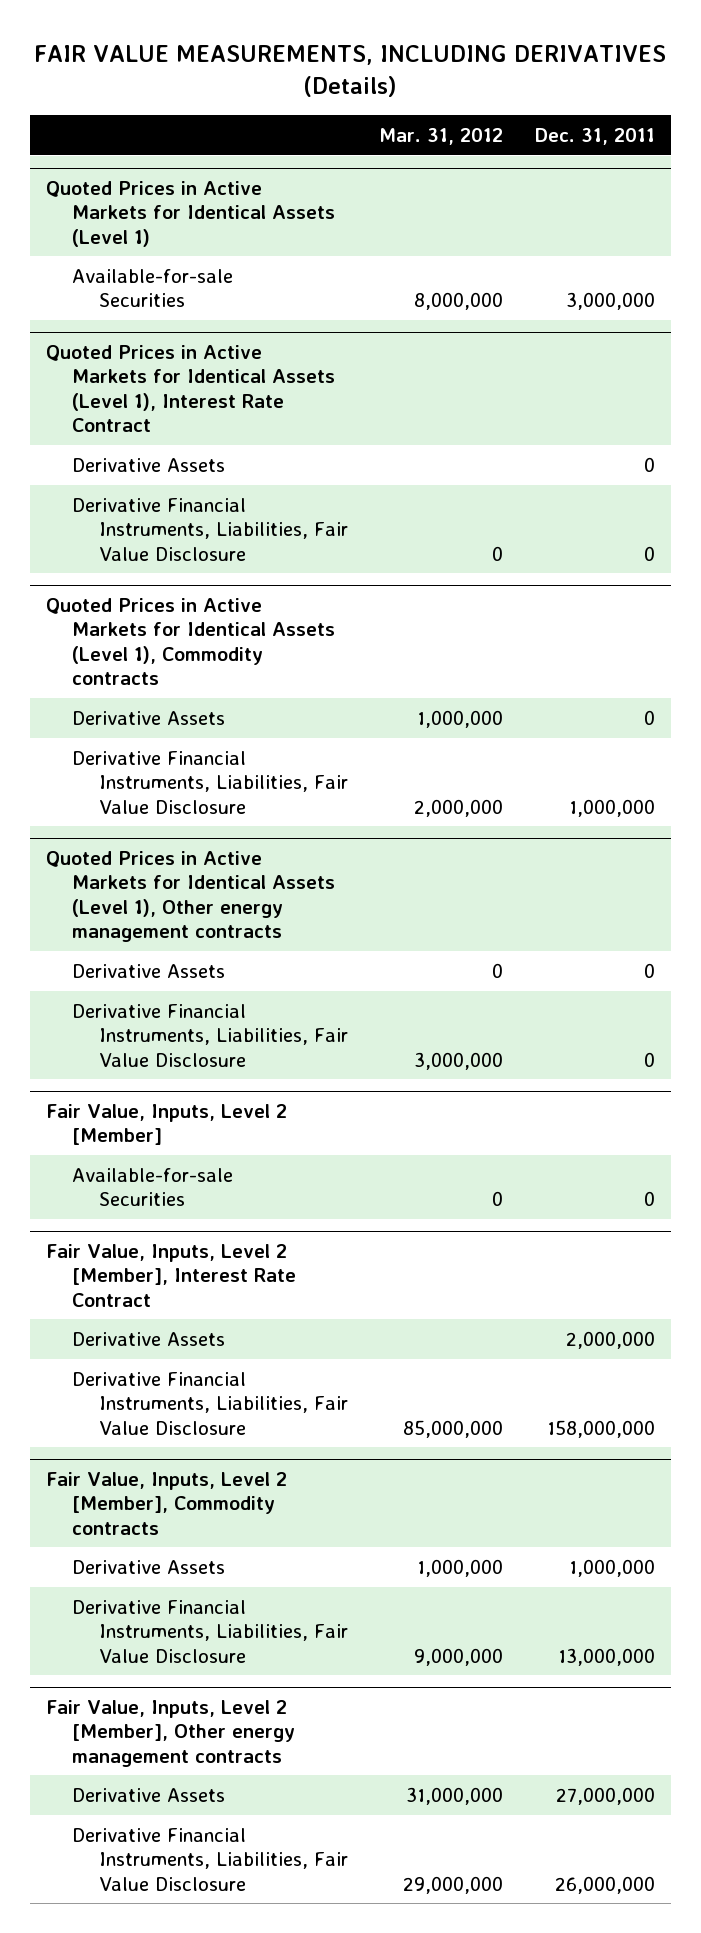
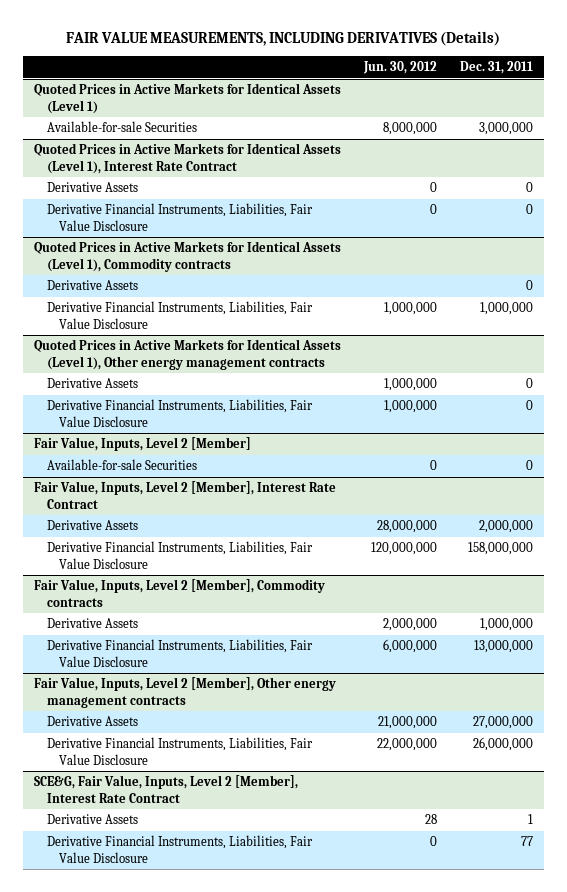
[379,128,504,146] Mar. 31, 2012 -> none
none -> [362,61,437,75] Jun. 30, 2012
none -> [34,775,299,803] SCE&G, Fair Value, Inputs, Level 2 [Member], Interest Rate Contract
none -> [46,814,138,825] Derivative Assets
none -> [46,835,313,863] Derivative Financial Instruments, Liabilities, Fair Value Disclosure

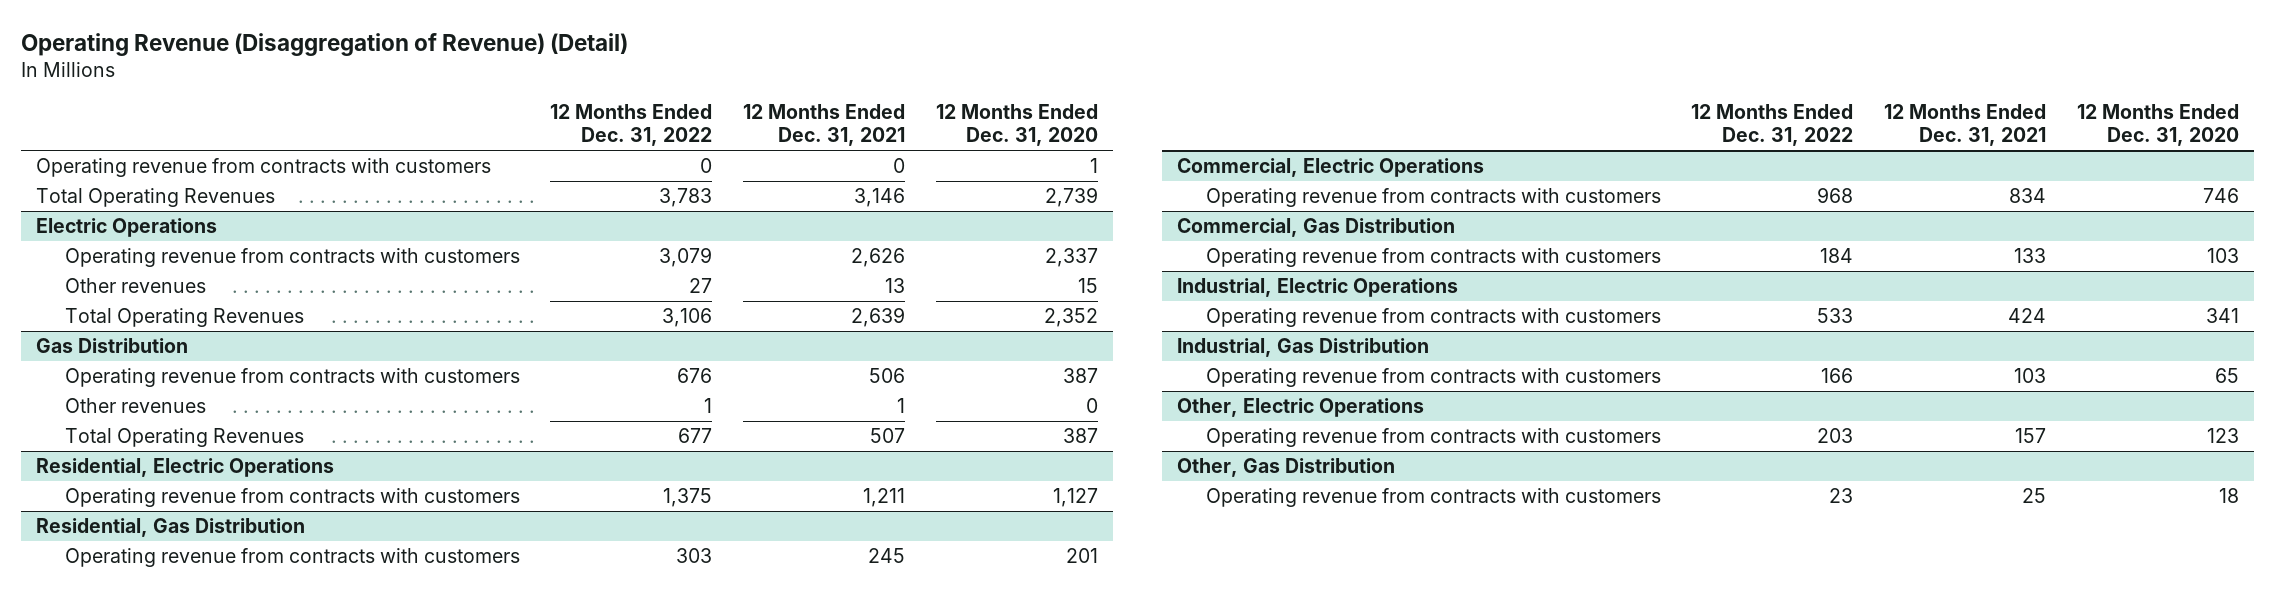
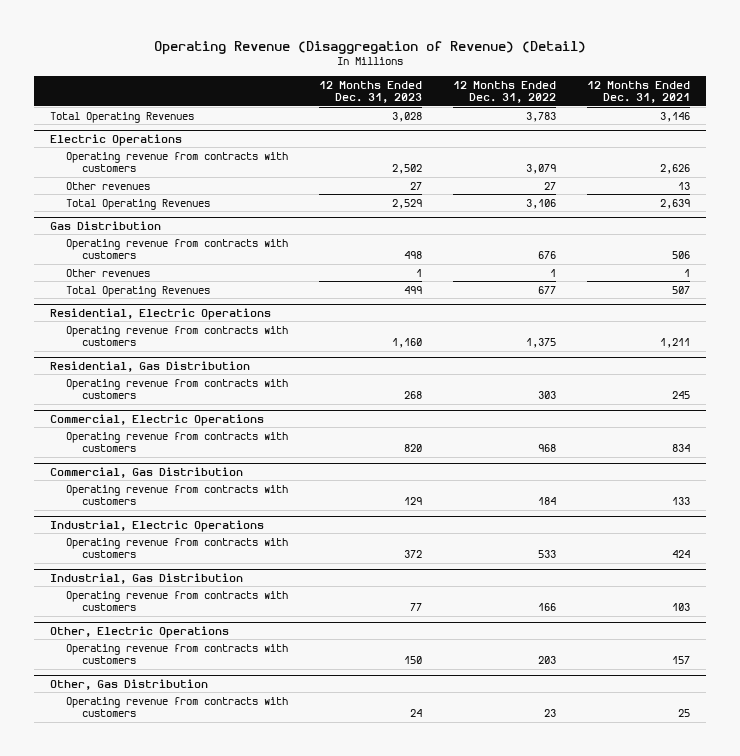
[935,103,1098,147] 12 Months Ended Dec. 31, 2020 -> none
none -> [319,80,423,104] 12 Months Ended Dec. 31, 2023
[36,157,492,177] Operating revenue from contracts with customers -> none

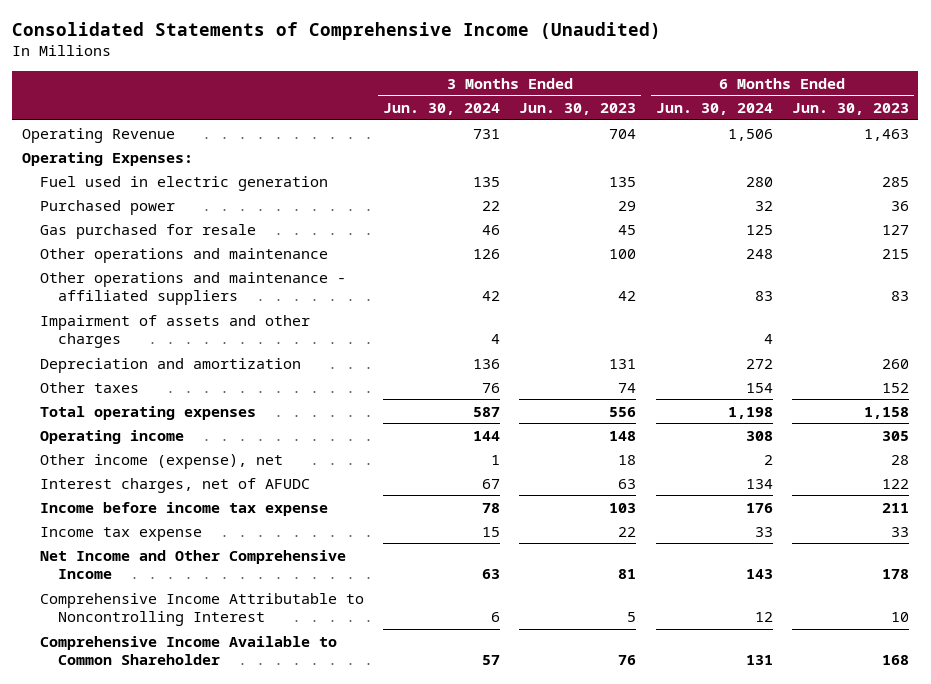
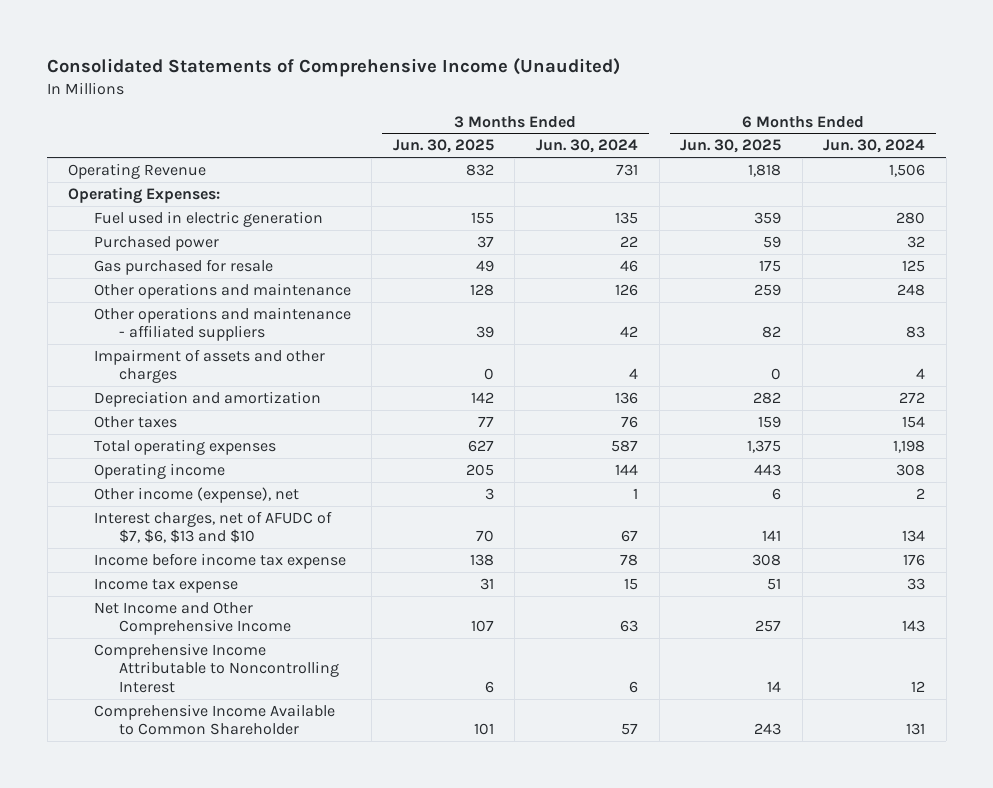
[519,103,637,116] Jun. 30, 2023 -> none
[791,103,909,116] Jun. 30, 2023 -> none
none -> [392,139,494,154] Jun. 30, 2025
none -> [680,139,782,154] Jun. 30, 2025
[39,477,310,493] Interest charges, net of AFUDC -> [93,510,332,544] Interest charges, net of AFUDC of $7, $6, $13 and $10

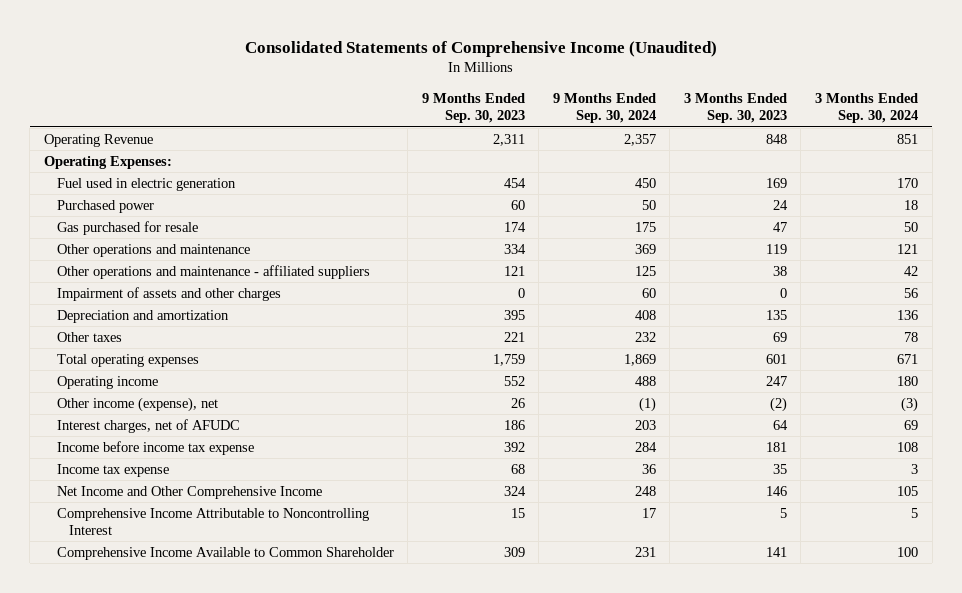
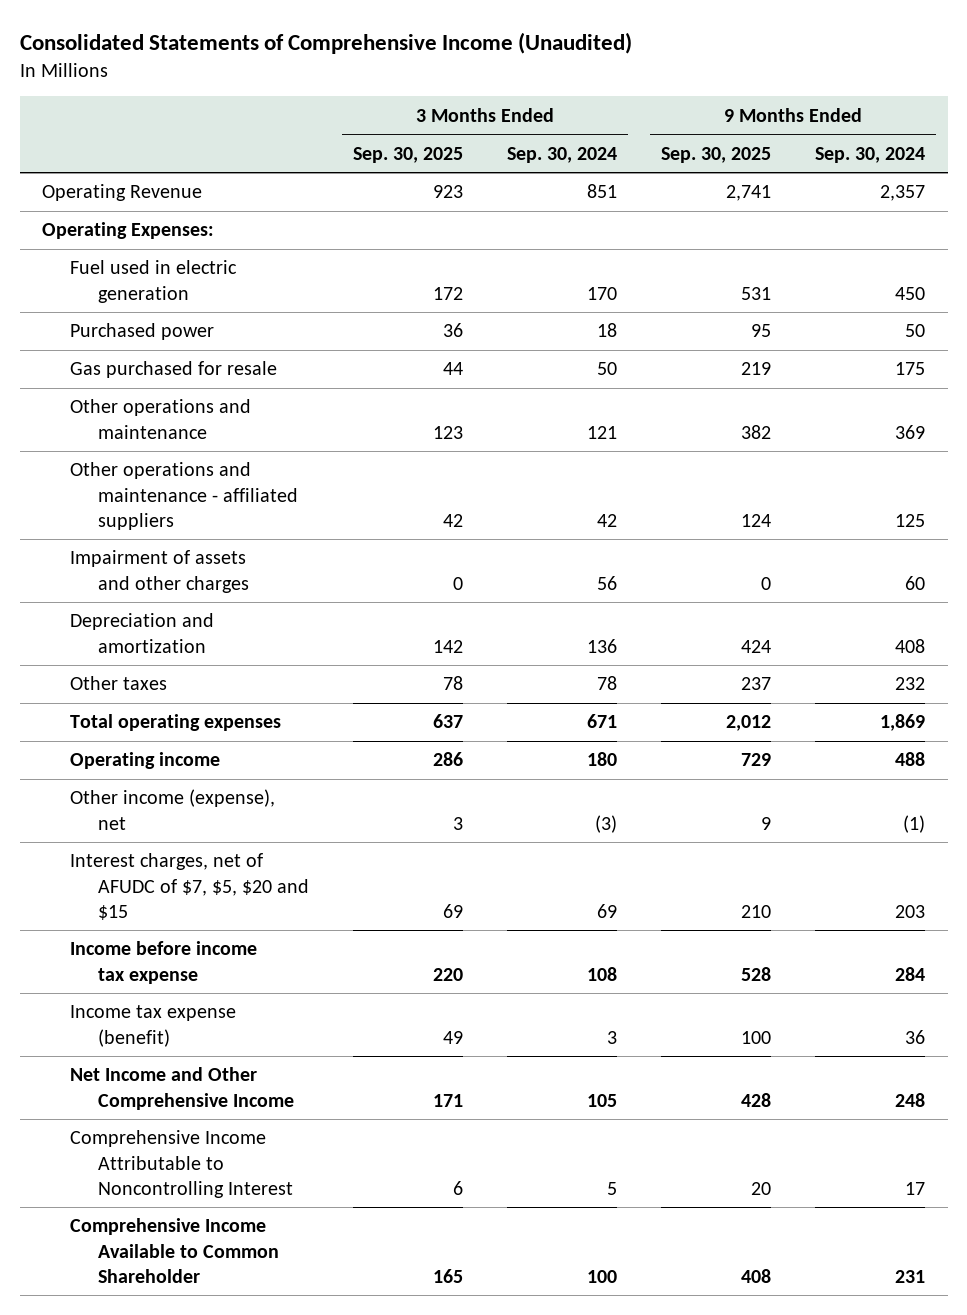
[421,93,525,124] 9 Months Ended Sep. 30, 2023 -> none
[683,93,787,124] 3 Months Ended Sep. 30, 2023 -> none
none -> [353,146,464,163] Sep. 30, 2025
none -> [661,146,772,163] Sep. 30, 2025
[56,418,240,433] Interest charges, net of AFUDC -> [69,853,310,920] Interest charges, net of AFUDC of $7, $5, $20 and $15
[56,463,169,477] Income tax expense -> [69,1005,236,1047] Income tax expense (benefit)

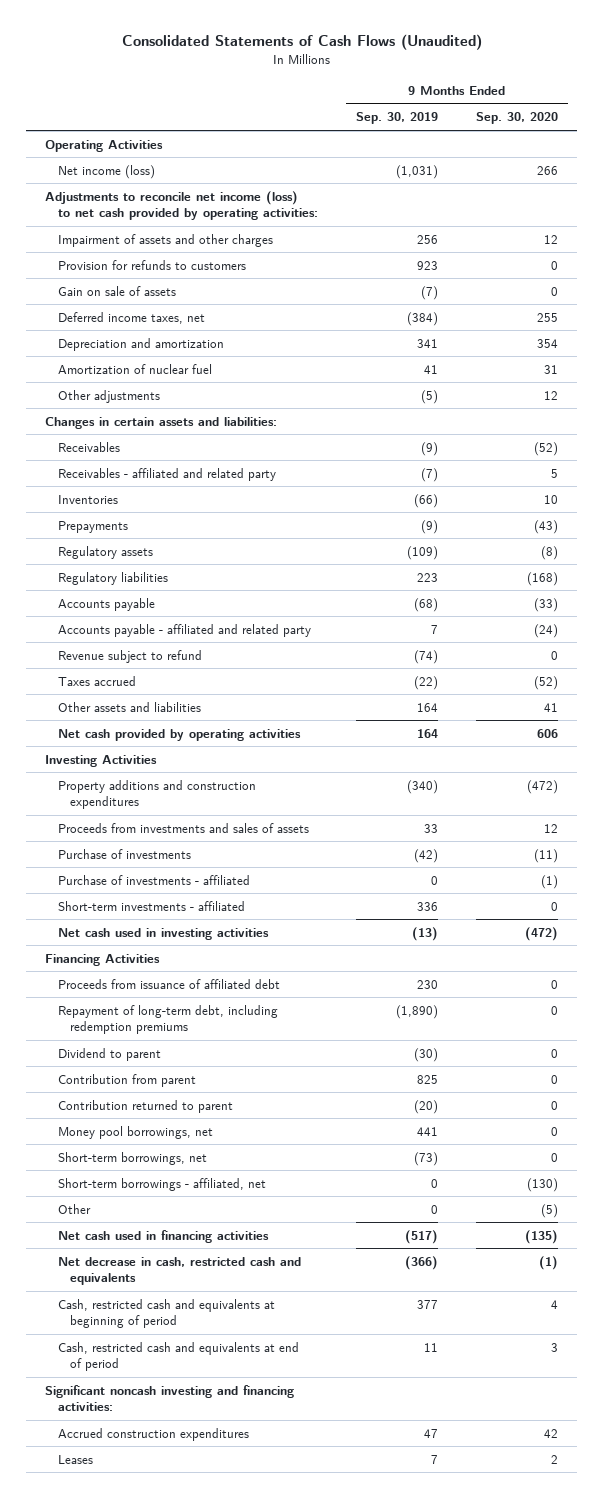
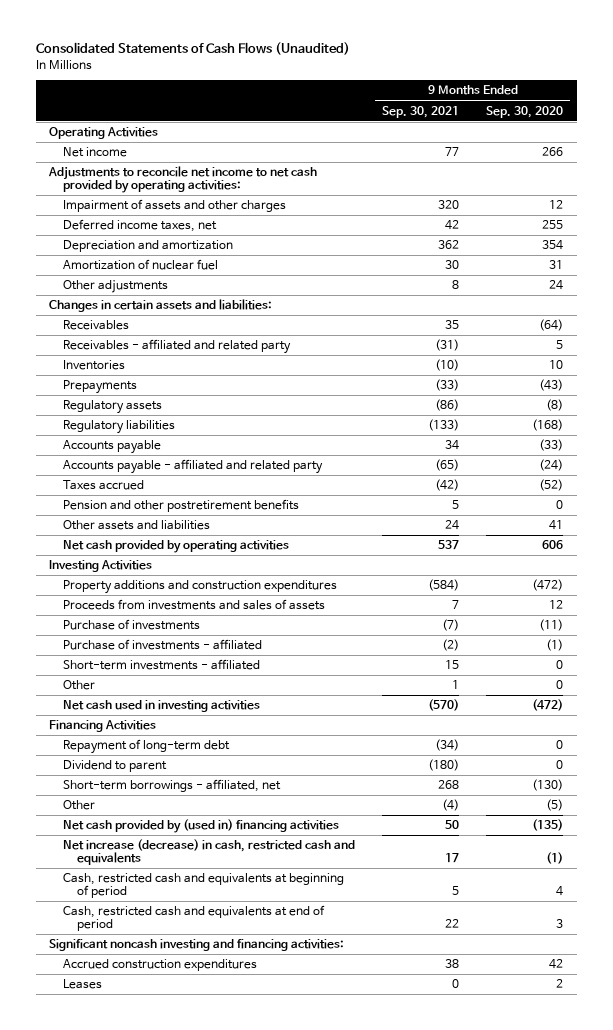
[355,112,438,125] Sep. 30, 2019 -> none
none -> [382,105,460,118] Sep. 30, 2021
[57,164,155,179] Net income (loss) -> [63,147,128,158] Net income
[44,190,318,220] Adjustments to reconcile net income (loss) to net cash provided by operating activities: -> [48,166,318,194] Adjustments to reconcile net income to net cash provided by operating activities:
[57,259,246,270] Provision for refunds to customers -> none
[57,285,176,296] Gain on sale of assets -> none
[544,390,559,400] 12 -> [549,280,564,291] 24
[534,441,559,456] (52) -> [539,319,564,332] (64)
[57,649,202,663] Revenue subject to refund -> none
none -> [63,499,300,513] Pension and other postretirement benefits
none -> [63,680,96,691] Other
[57,978,280,989] Proceeds from issuance of affiliated debt -> none
[57,1004,278,1034] Repayment of long-term debt, including redemption premiums -> [63,739,231,755] Repayment of long-term debt
[57,1073,196,1087] Contribution from parent -> none
[57,1099,233,1113] Contribution returned to parent -> none
[57,1125,213,1139] Money pool borrowings, net -> none
[57,1151,207,1165] Short-term borrowings, net -> none
[57,1229,269,1243] Net cash used in financing activities -> [63,819,340,834] Net cash provided by (used in) financing activities
[57,1256,301,1285] Net decrease in cash, restricted cash and equivalents -> [63,839,356,866] Net increase (decrease) in cash, restricted cash and equivalents

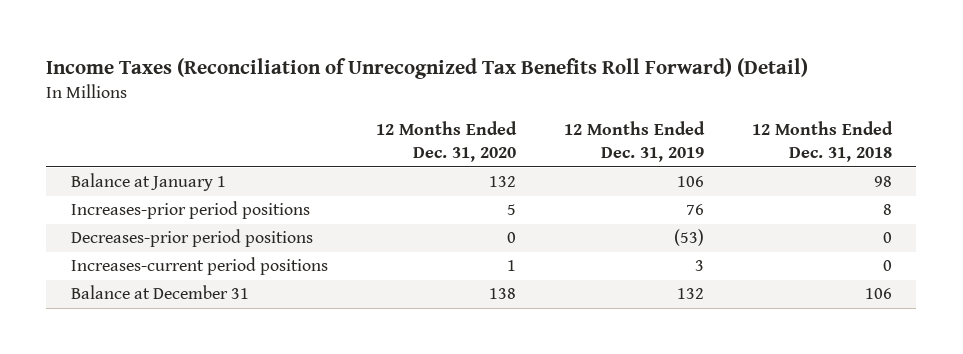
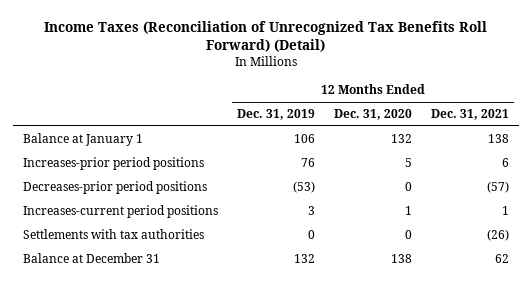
[752,121,894,163] 12 Months Ended Dec. 31, 2018 -> none
none -> [431,109,510,121] Dec. 31, 2021
none -> [22,229,204,240] Settlements with tax authorities

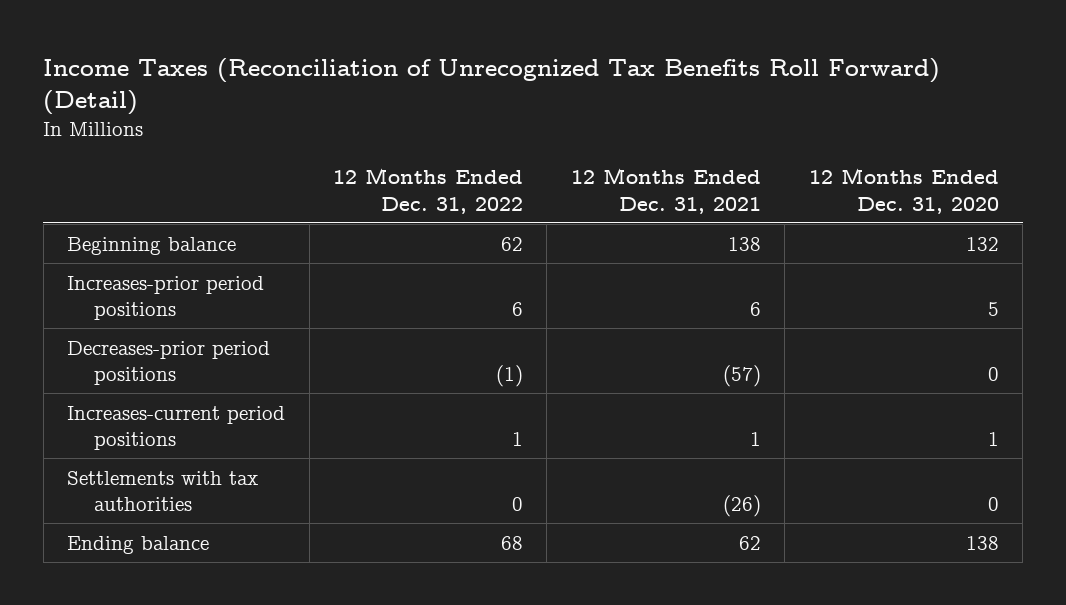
[236,109,315,121] Dec. 31, 2019 -> none
none -> [332,167,523,214] 12 Months Ended Dec. 31, 2022
[22,133,143,147] Balance at January 1 -> [67,236,237,255] Beginning balance
[22,253,160,264] Balance at December 31 -> [67,535,210,554] Ending balance

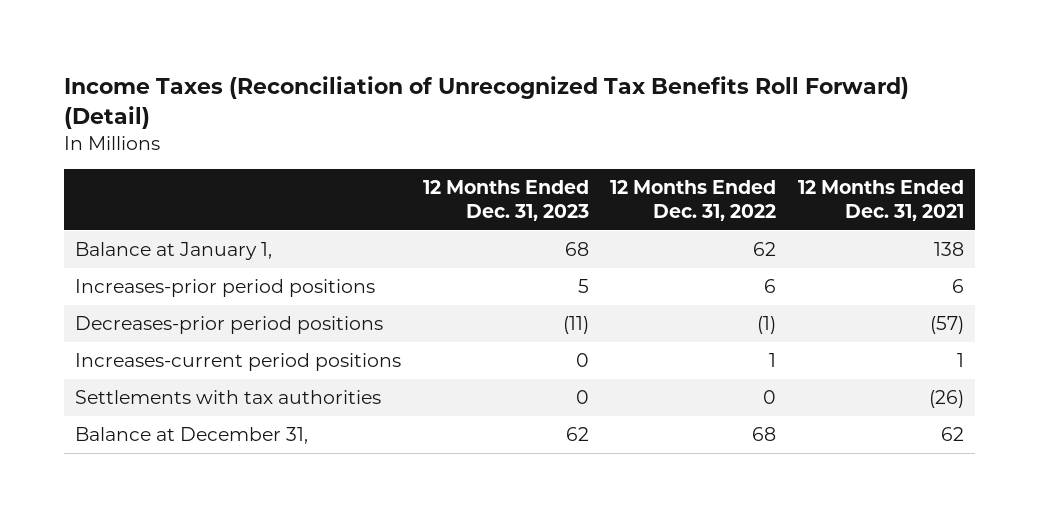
[808,167,999,214] 12 Months Ended Dec. 31, 2020 -> none
none -> [422,180,589,221] 12 Months Ended Dec. 31, 2023
[67,236,237,255] Beginning balance -> [74,242,272,261] Balance at January 1,
[67,535,210,554] Ending balance -> [74,427,308,445] Balance at December 31,

